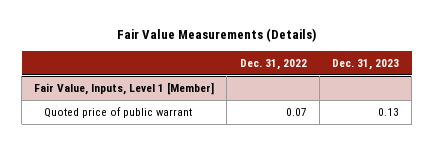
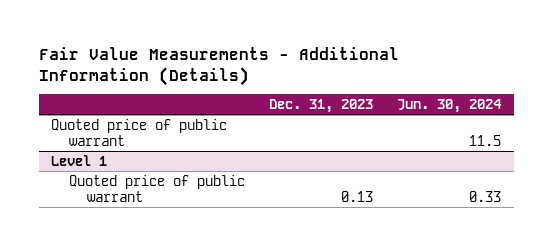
[116,28,316,43] Fair Value Measurements (Details) -> [38,46,399,86] Fair Value Measurements - Additional Information (Details)
[239,58,307,70] Dec. 31, 2022 -> none
none -> [397,98,503,113] Jun. 30, 2024
none -> [50,118,227,146] Quoted price of public warrant
[34,81,215,95] Fair Value, Inputs, Level 1 [Member] -> [50,154,107,166] Level 1

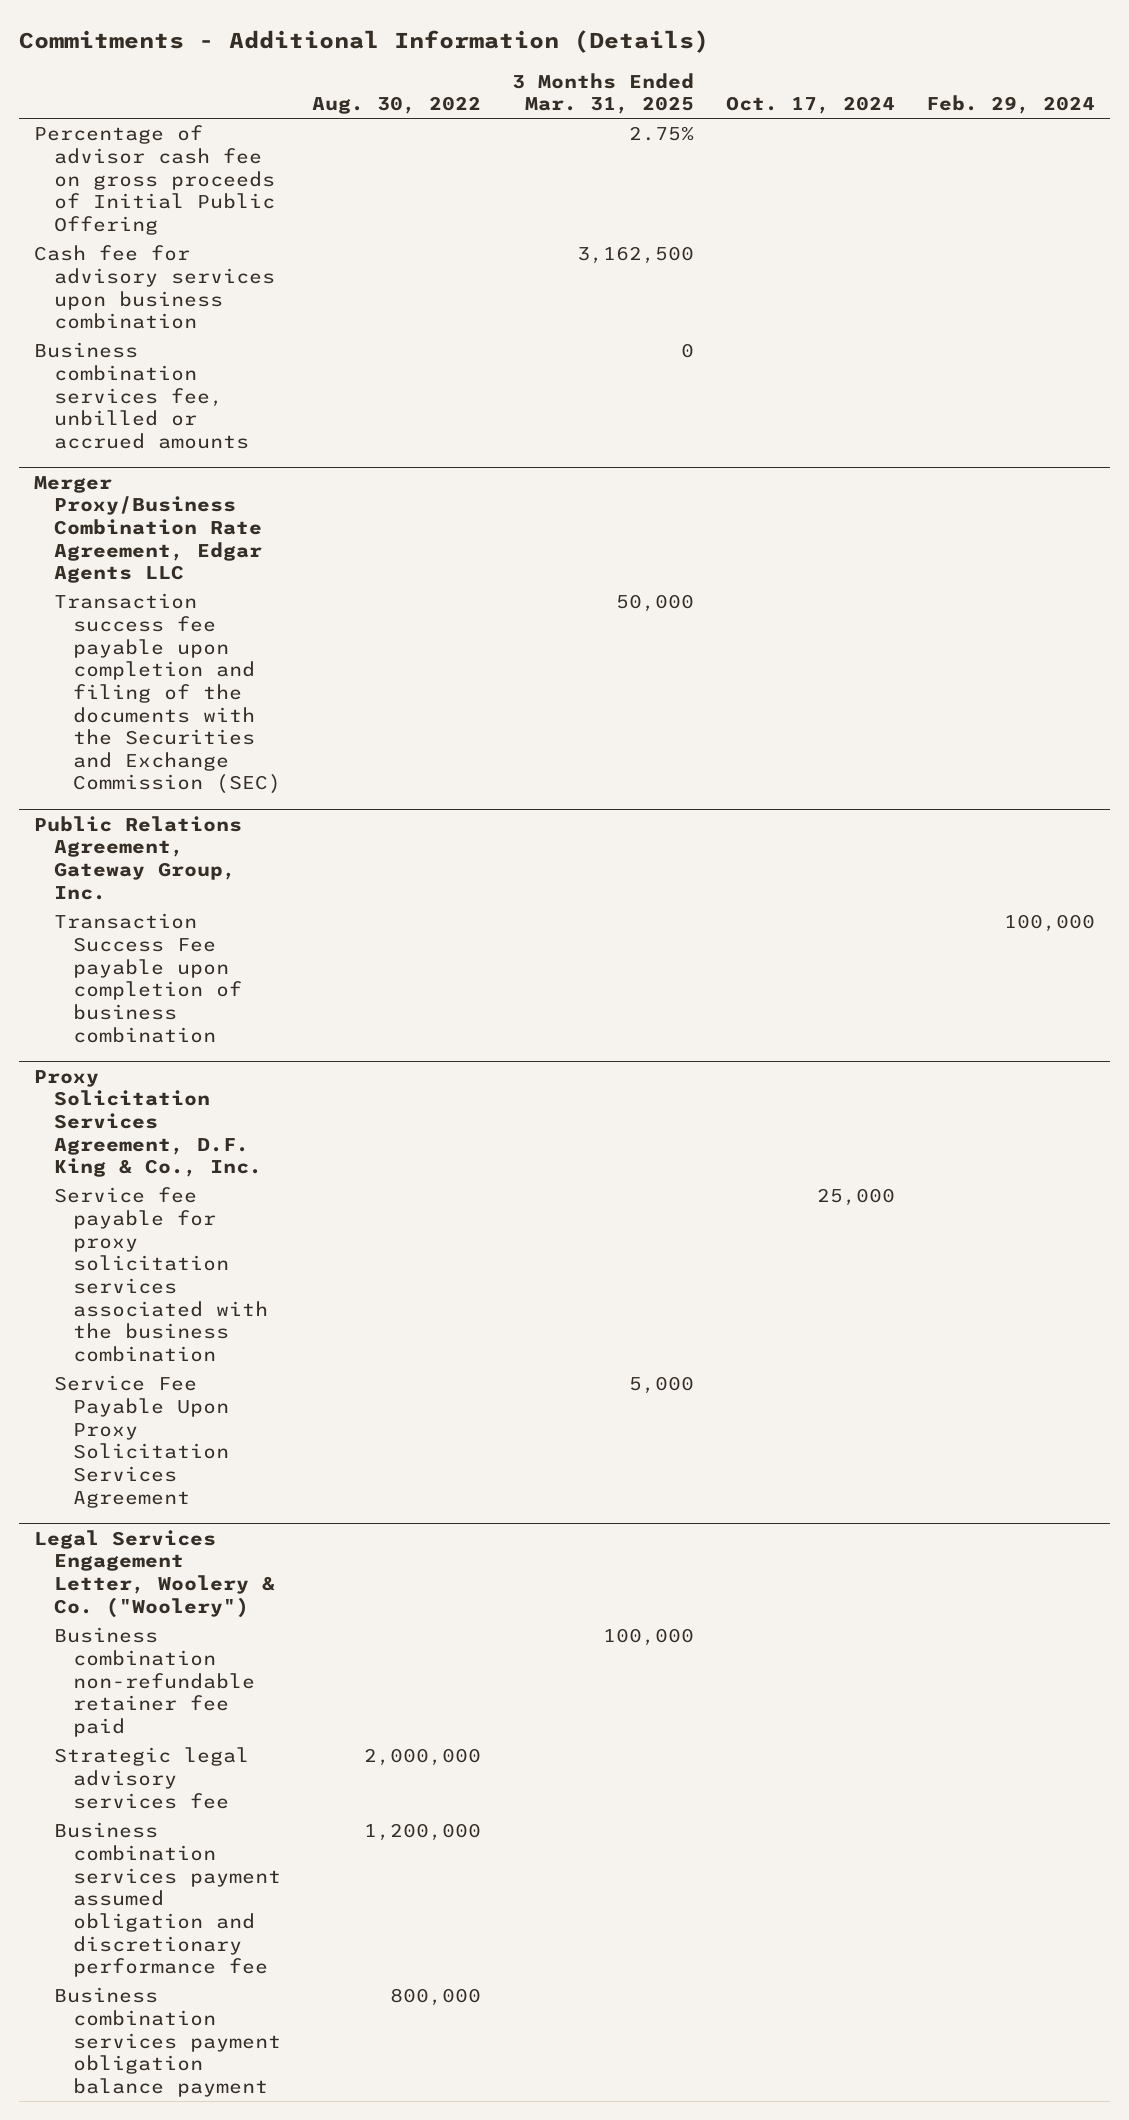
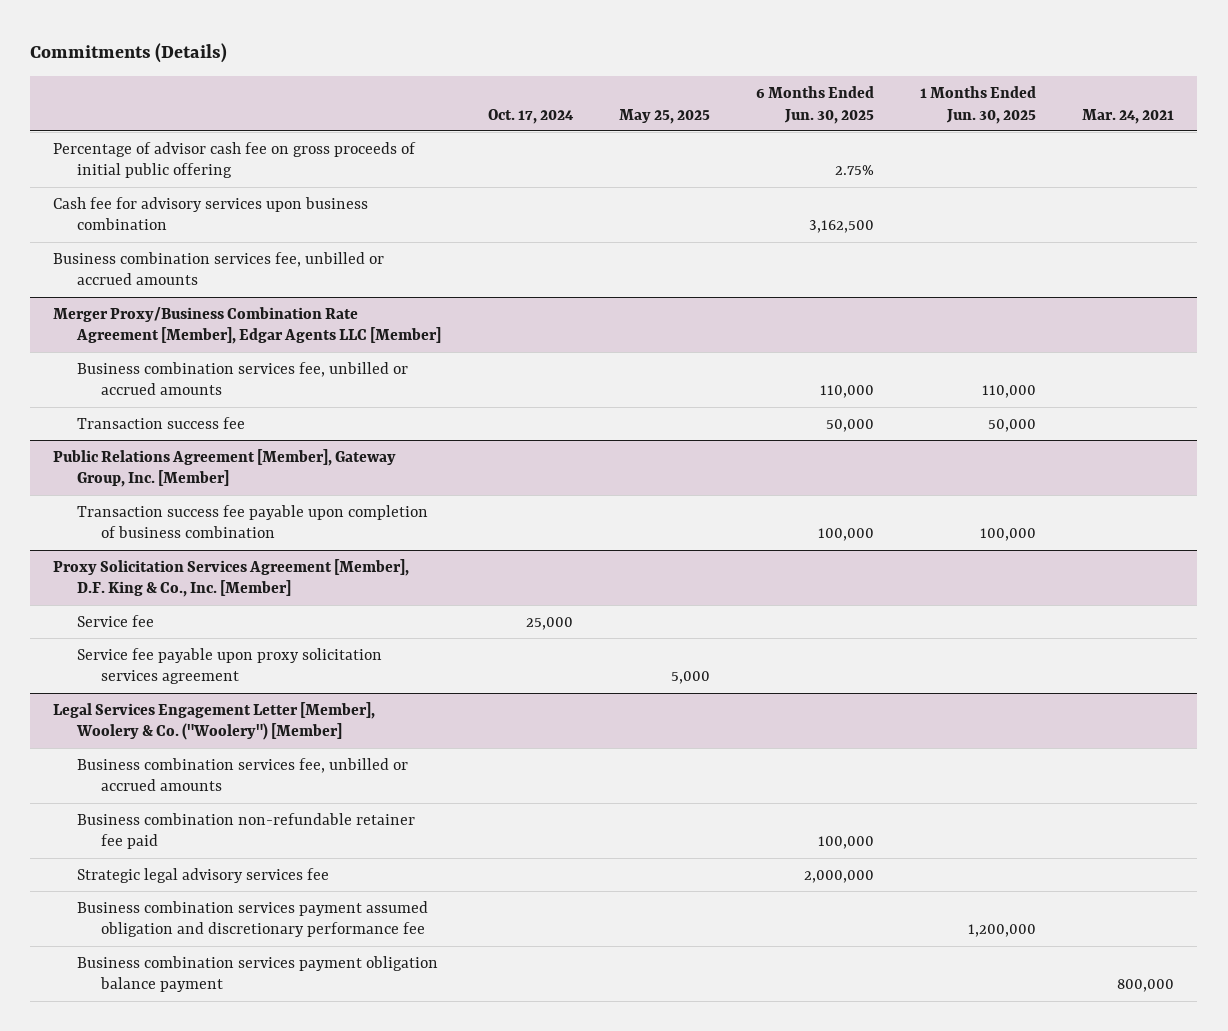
[18,29,709,53] Commitments - Additional Information (Details) -> [30,43,228,64] Commitments (Details)
[312,96,482,115] Aug. 30, 2022 -> none
[512,72,695,115] 3 Months Ended Mar. 31, 2025 -> none
[925,95,1095,115] Feb. 29, 2024 -> none
none -> [618,108,710,124] May 25, 2025
none -> [755,85,874,124] 6 Months Ended Jun. 30, 2025
none -> [920,85,1037,124] 1 Months Ended Jun. 30, 2025
none -> [1082,108,1175,124] Mar. 24, 2021
[34,125,275,235] Percentage of advisor cash fee on gross proceeds of Initial Public Offering -> [53,141,417,179] Percentage of advisor cash fee on gross proceeds of initial public offering
[34,475,262,584] Merger Proxy/Business Combination Rate Agreement, Edgar Agents LLC -> [53,306,442,345] Merger Proxy/Business Combination Rate Agreement [Member], Edgar Agents LLC [Member]
none -> [77,361,409,396] Business combination services fee, unbilled or accrued amounts
[53,593,282,795] Transaction success fee payable upon completion and filing of the documents with the Securities and Exchange Commission (SEC) -> [77,416,246,429] Transaction success fee
[34,815,243,900] Public Relations Agreement, Gateway Group, Inc. -> [53,448,397,488] Public Relations Agreement [Member], Gateway Group, Inc. [Member]
[53,913,243,1043] Transaction Success Fee payable upon completion of business combination -> [77,504,429,539] Transaction success fee payable upon completion of business combination
[34,1069,262,1178] Proxy Solicitation Services Agreement, D.F. King & Co., Inc. -> [53,558,410,598] Proxy Solicitation Services Agreement [Member], D.F. King & Co., Inc. [Member]
[53,1187,269,1362] Service fee payable for proxy solicitation services associated with the business combination -> [77,614,155,627] Service fee
[53,1375,230,1508] Service Fee Payable Upon Proxy Solicitation Services Agreement -> [77,647,383,685] Service fee payable upon proxy solicitation services agreement
[34,1529,275,1618] Legal Services Engagement Letter, Woolery & Co. ("Woolery") -> [53,701,376,741] Legal Services Engagement Letter [Member], Woolery & Co. ("Woolery") [Member]
none -> [77,757,409,792] Business combination services fee, unbilled or accrued amounts

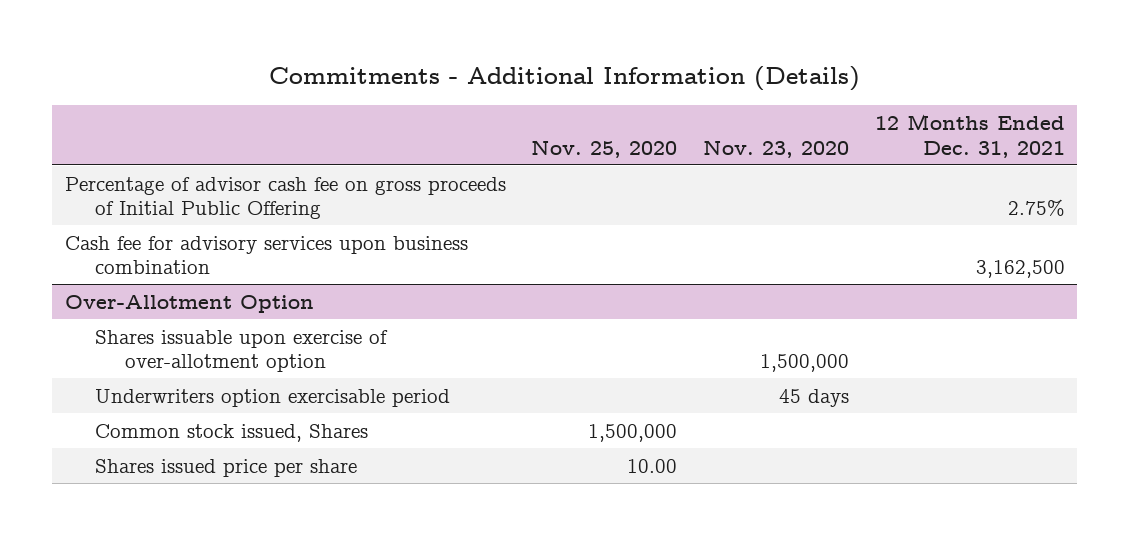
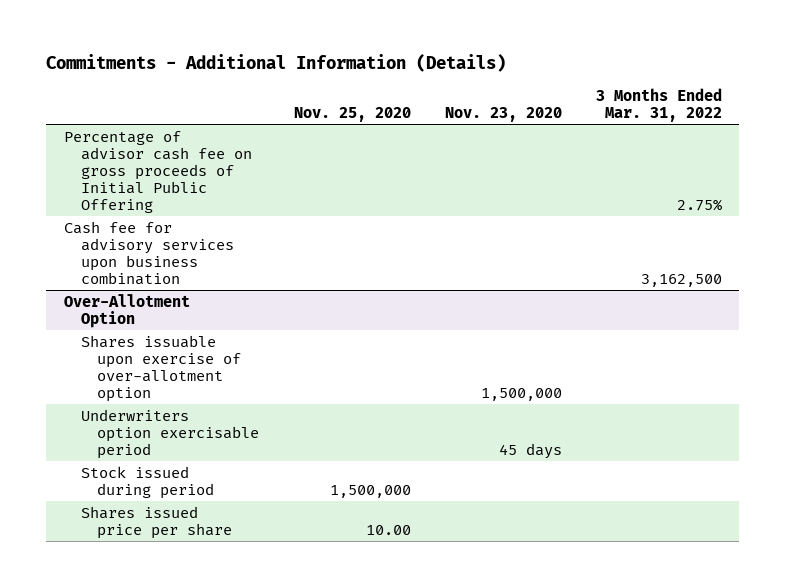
[874,113,1065,158] 12 Months Ended Dec. 31, 2021 -> none
none -> [596,87,723,122] 3 Months Ended Mar. 31, 2022
[94,423,368,442] Common stock issued, Shares -> [80,465,215,499] Stock issued during period

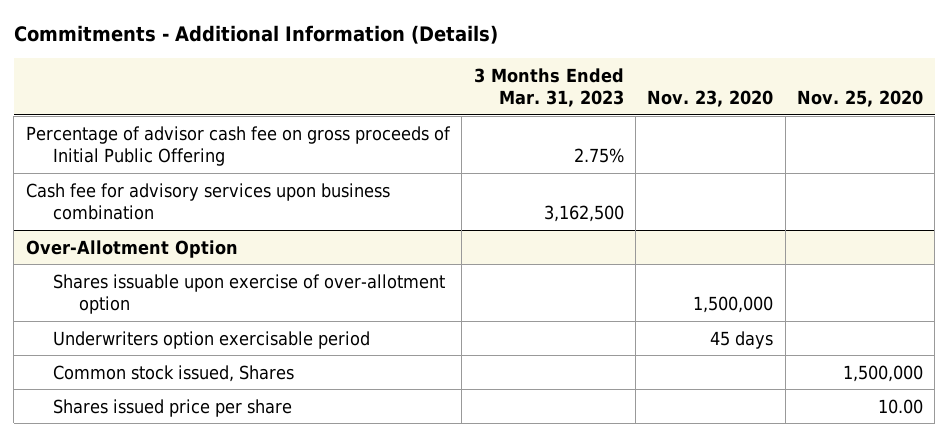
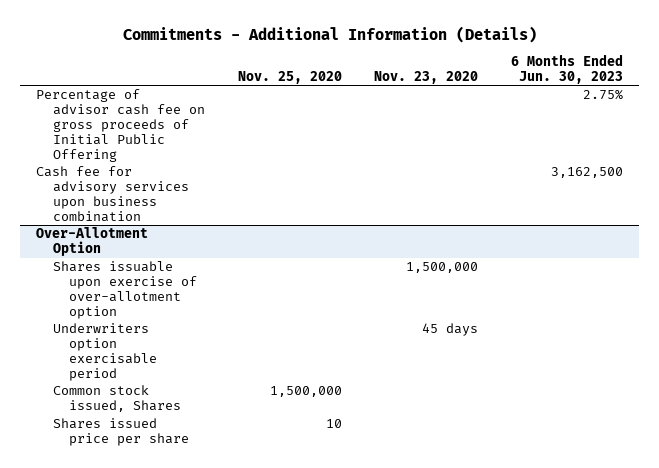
[473,67,624,108] 3 Months Ended Mar. 31, 2023 -> none
none -> [511,54,624,85] 6 Months Ended Jun. 30, 2023
[878,398,924,414] 10.00 -> [325,419,342,429] 10

